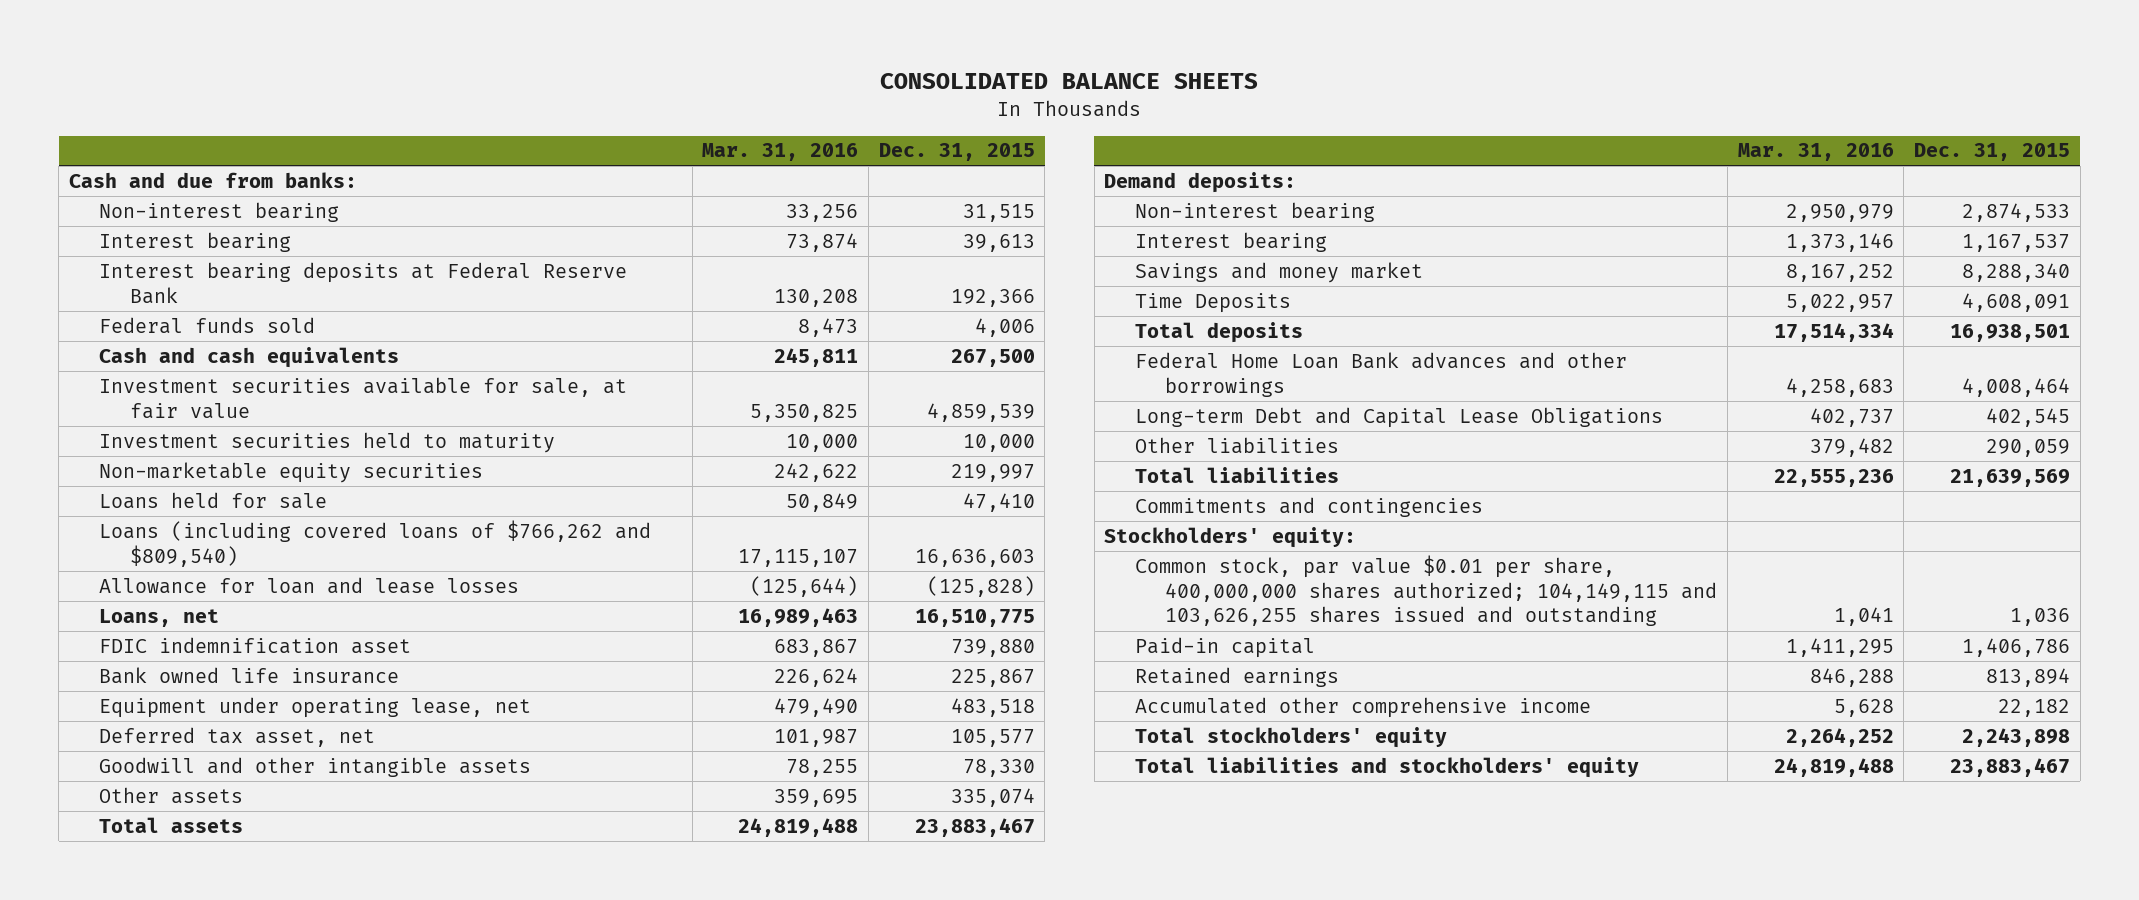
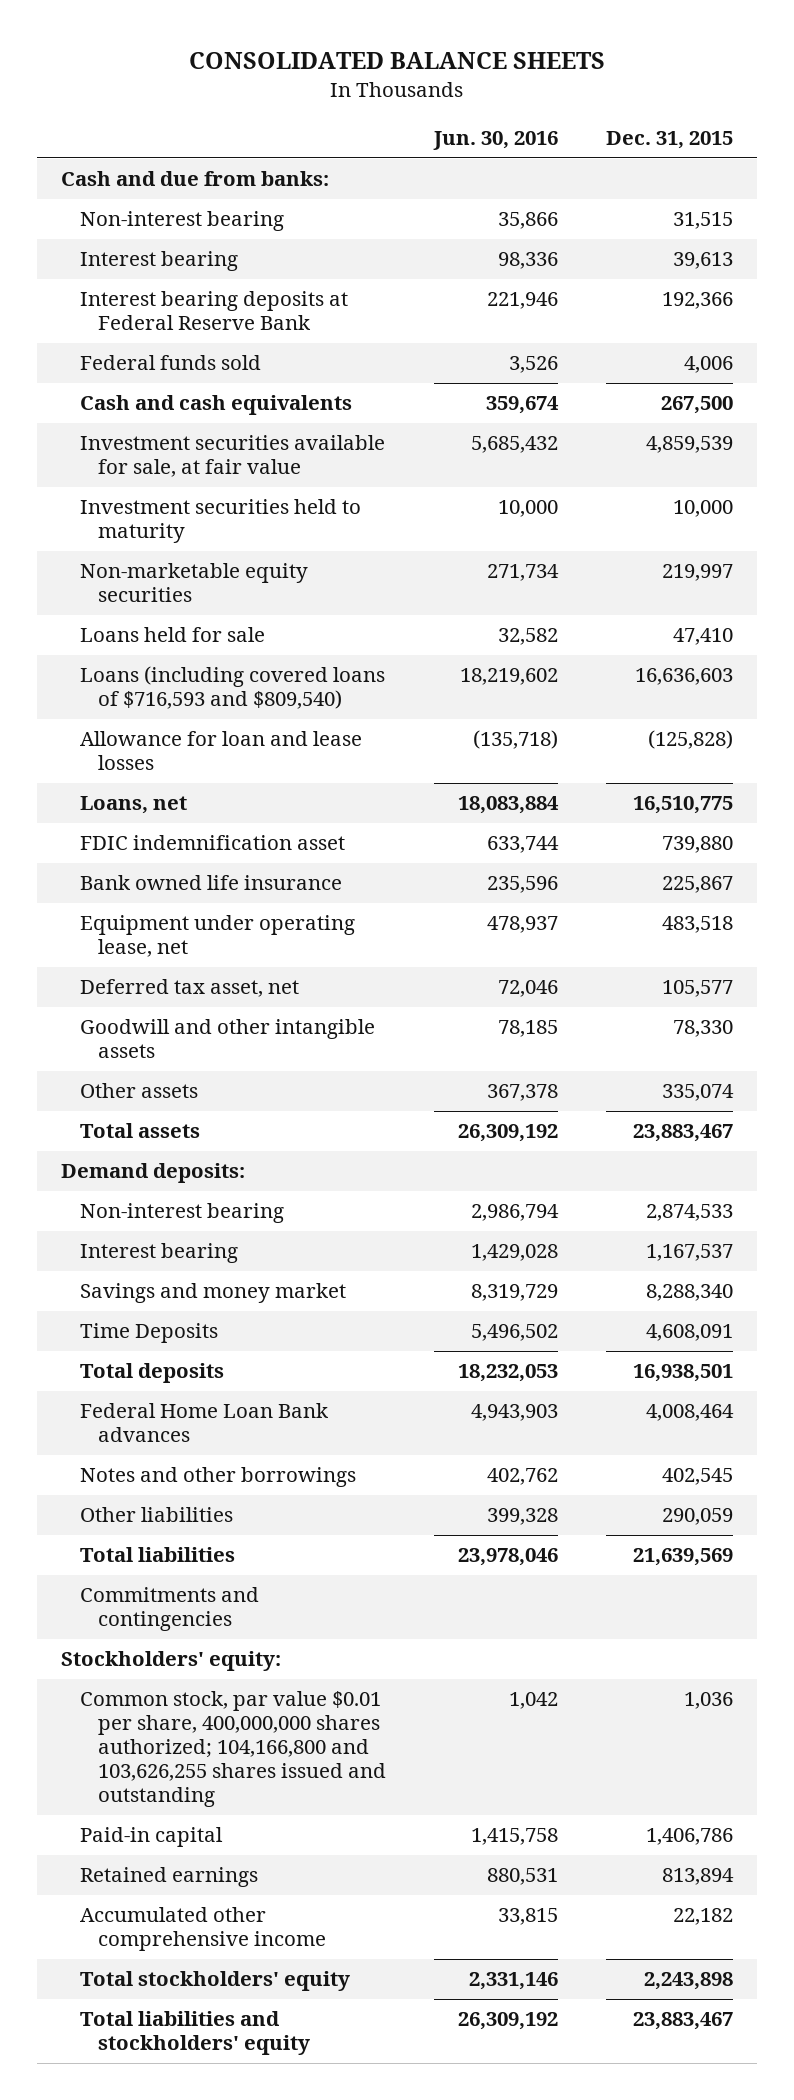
[702,143,859,162] Mar. 31, 2016 -> none
none -> [433,131,559,151] Jun. 30, 2016
[99,519,652,567] Loans (including covered loans of $766,262 and $809,540) -> [79,666,385,710] Loans (including covered loans of $716,593 and $809,540)
[1134,351,1627,397] Federal Home Loan Bank advances and other borrowings -> [79,1403,329,1443] Federal Home Loan Bank advances
[1134,406,1663,428] Long-term Debt and Capital Lease Obligations -> [79,1467,356,1488] Notes and other borrowings
[1134,554,1718,627] Common stock, par value $0.01 per share, 400,000,000 shares authorized; 104,149,115 and 103,626,255 shares issued and outstanding -> [79,1691,387,1808] Common stock, par value $0.01 per share, 400,000,000 shares authorized; 104,166,800 and 103,626,255 shares issued and outstanding

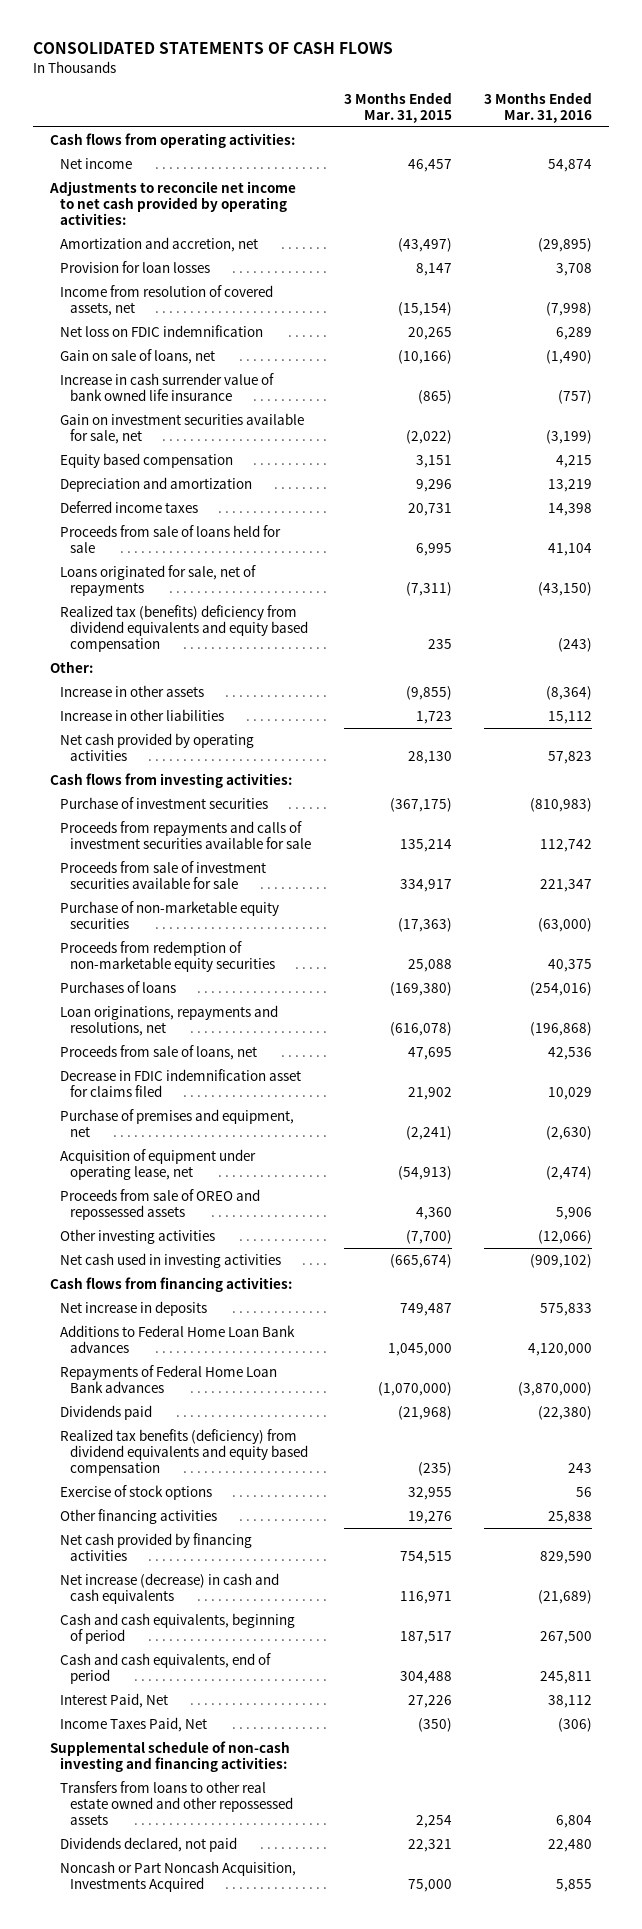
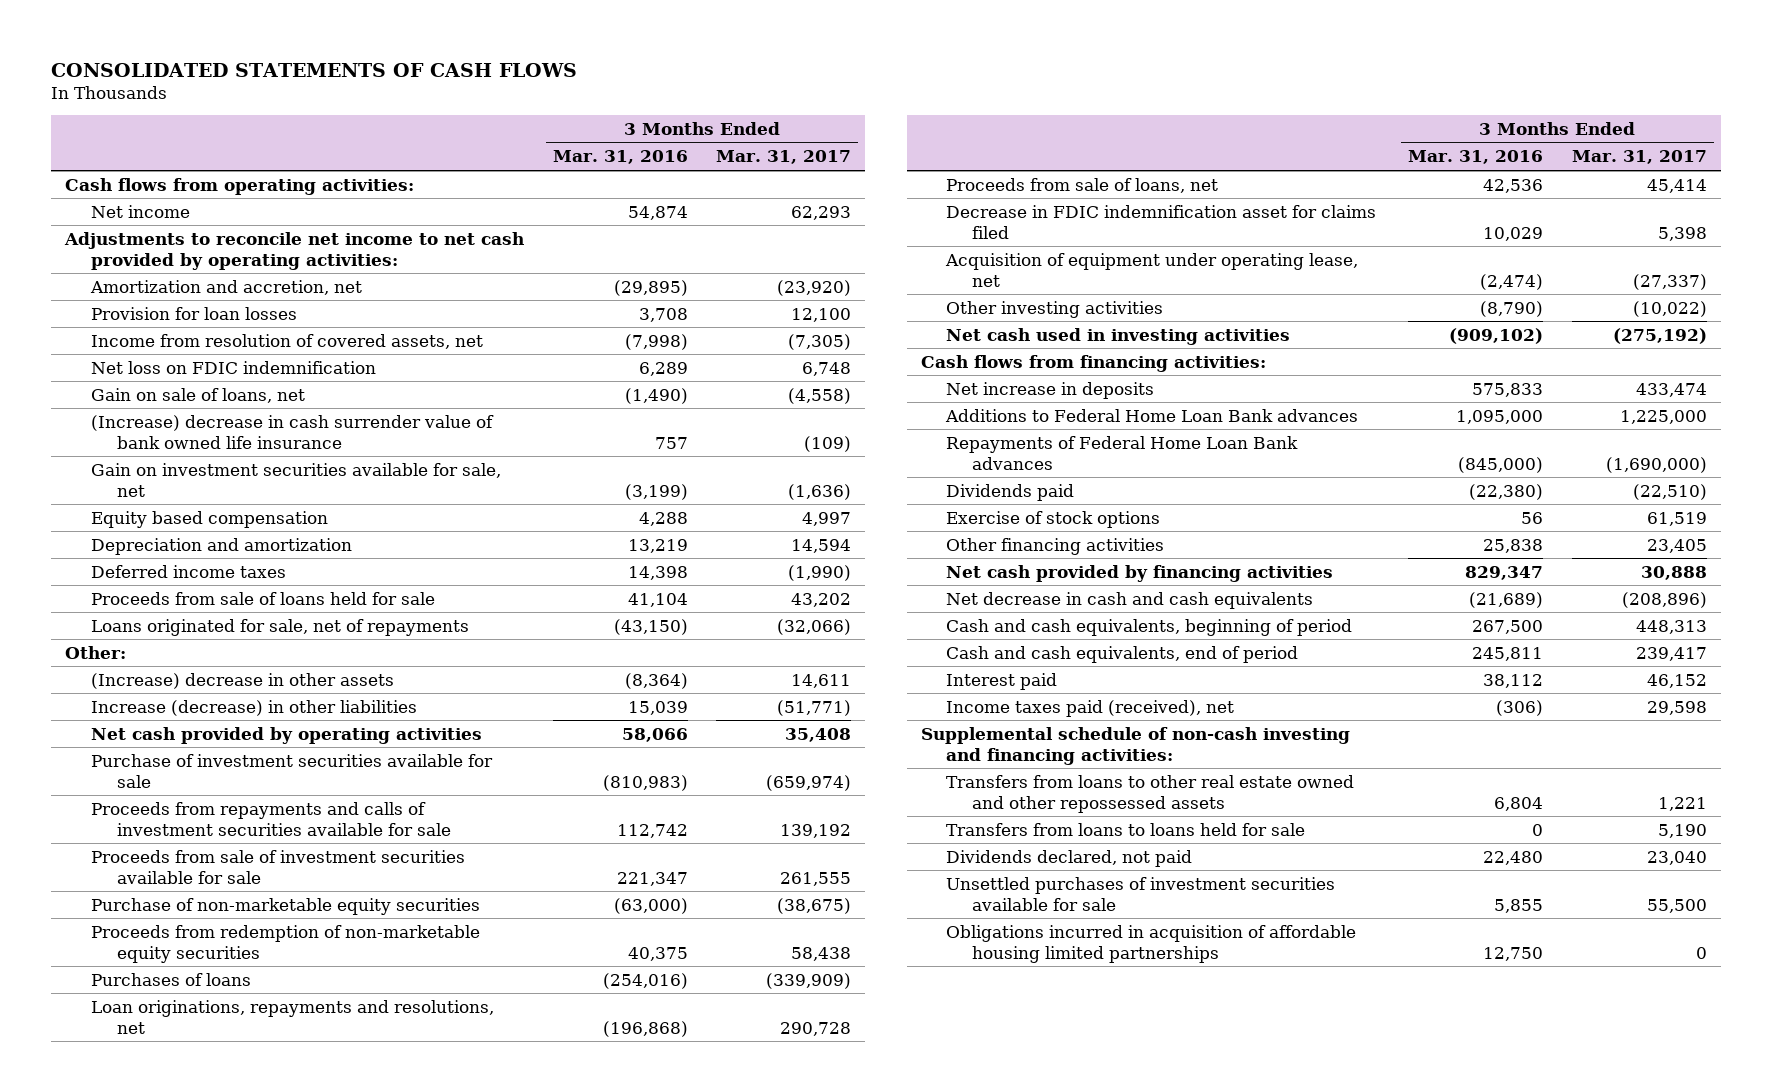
[343,91,452,123] 3 Months Ended Mar. 31, 2015 -> none
none -> [716,150,852,165] Mar. 31, 2017
[59,372,274,402] Increase in cash surrender value of bank owned life insurance -> [90,414,494,449] (Increase) decrease in cash surrender value of bank owned life insurance
[558,390,593,405] (757) -> [654,436,688,449] 757
[556,454,593,468] 4,215 -> [638,511,688,526] 4,288
[59,604,309,653] Realized tax (benefits) deficiency from dividend equivalents and equity based compensation -> none
[49,772,292,788] Cash flows from investing activities: -> none
[59,684,204,697] Increase in other assets -> [90,672,394,689] (Increase) decrease in other assets
[59,708,224,721] Increase in other liabilities -> [90,699,417,716] Increase (decrease) in other liabilities
[548,710,593,724] 15,112 -> [627,700,688,715] 15,039
[548,751,593,765] 57,823 -> [621,727,688,742] 58,066
[59,796,268,809] Purchase of investment securities -> [90,753,493,788] Purchase of investment securities available for sale
[59,1108,294,1138] Purchase of premises and equipment, net -> none
[59,1188,260,1221] Proceeds from sale of OREO and repossessed assets -> none
[538,1229,593,1244] (12,066) -> [1480,300,1544,317] (8,790)
[528,1343,593,1357] 4,120,000 -> [1456,409,1544,424] 1,095,000
[518,1382,593,1397] (3,870,000) -> [1458,456,1544,473] (845,000)
[59,1428,309,1477] Realized tax benefits (deficiency) from dividend equivalents and equity based compensation -> none
[540,1551,593,1565] 829,590 -> [1465,565,1544,580] 829,347
[59,1572,279,1605] Net increase (decrease) in cash and cash equivalents -> [946,591,1314,609] Net decrease in cash and cash equivalents
[59,1692,168,1708] Interest Paid, Net -> [946,672,1058,690] Interest paid
[59,1716,207,1732] Income Taxes Paid, Net -> [946,699,1235,717] Income taxes paid (received), net
none -> [946,822,1306,836] Transfers from loans to loans held for sale
[59,1860,296,1893] Noncash or Part Noncash Acquisition, Investments Acquired -> [946,876,1336,911] Unsettled purchases of investment securities available for sale
none -> [946,924,1357,963] Obligations incurred in acquisition of affordable housing limited partnerships

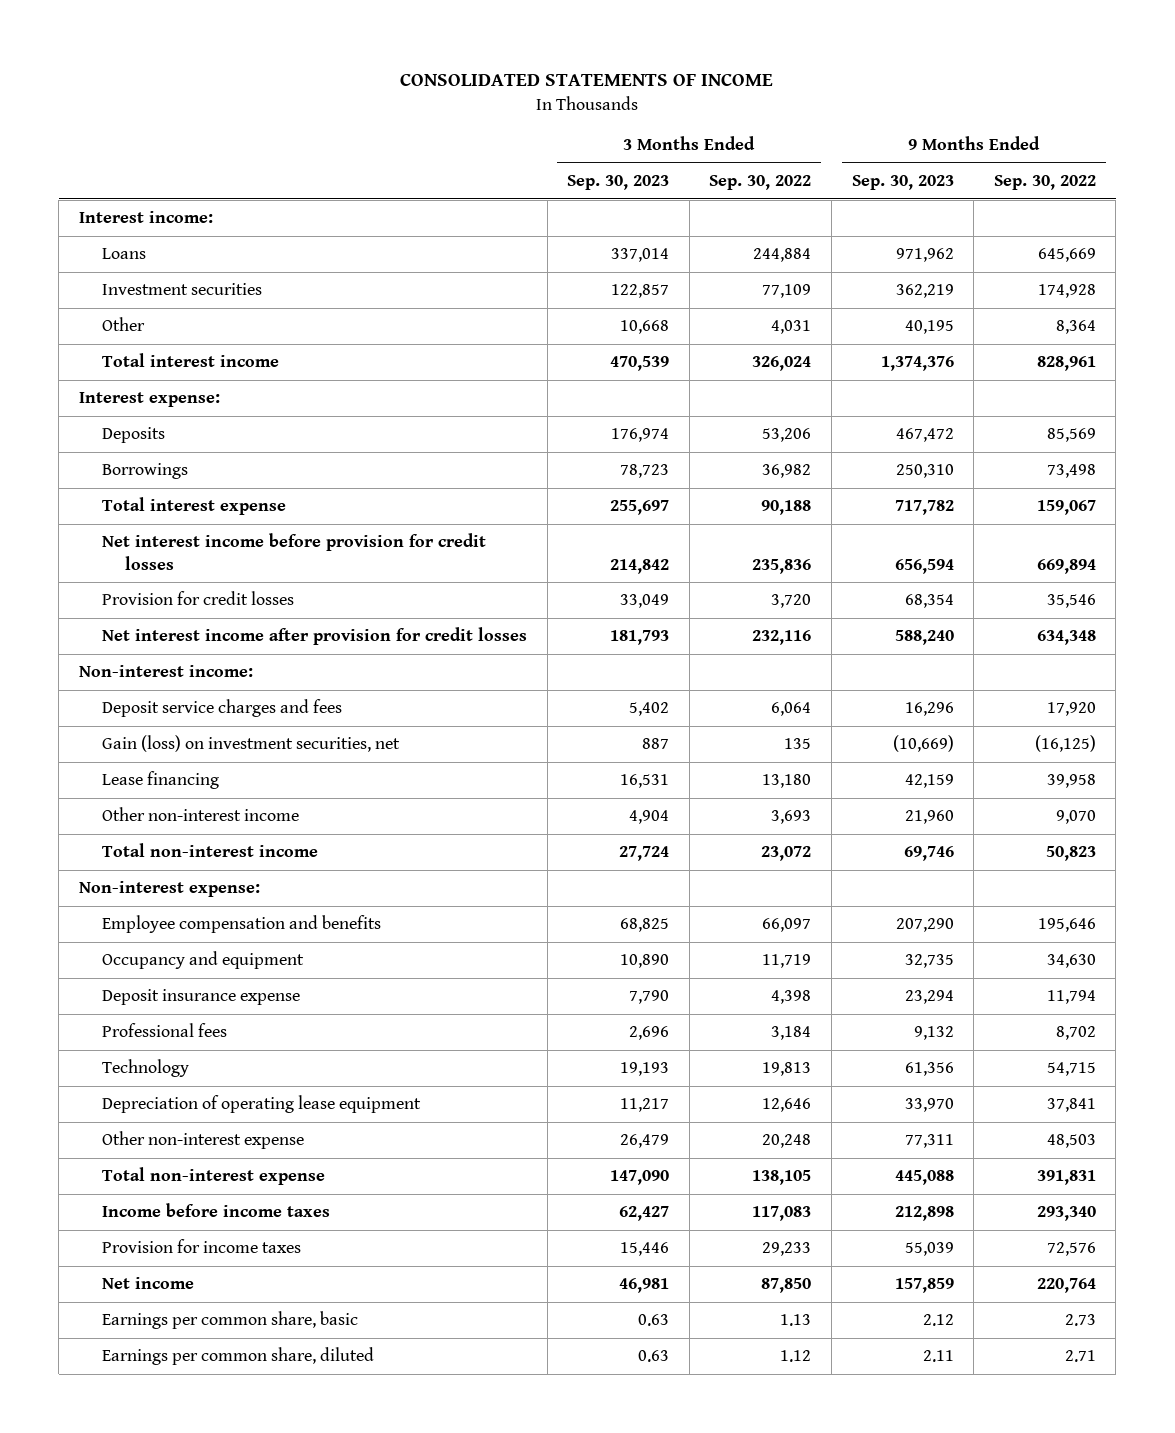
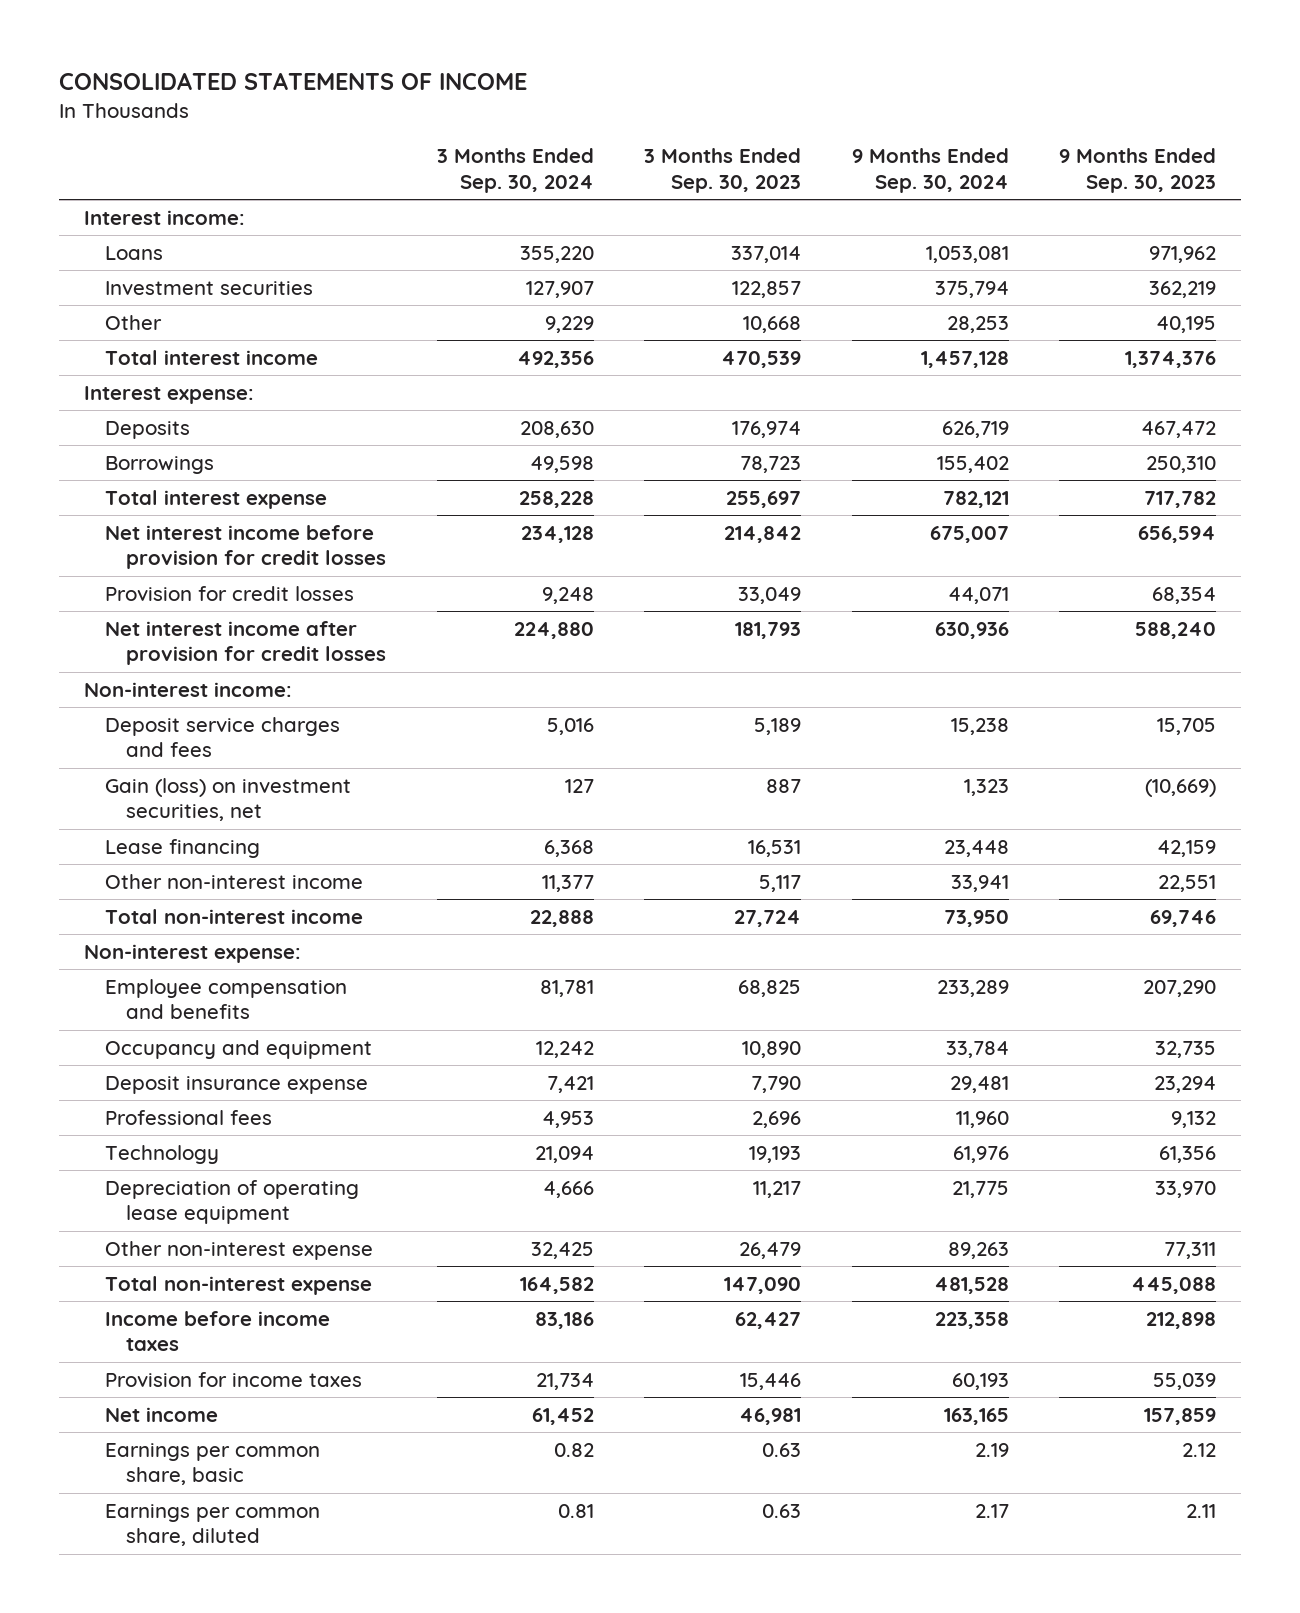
[709,175,812,191] Sep. 30, 2022 -> none
[993,175,1096,191] Sep. 30, 2022 -> none
none -> [436,148,594,193] 3 Months Ended Sep. 30, 2024
none -> [851,148,1009,193] 9 Months Ended Sep. 30, 2024
[629,702,670,717] 5,402 -> [754,717,802,735] 5,189
[904,702,954,717] 16,296 -> [1157,717,1217,735] 15,705
[629,810,670,825] 4,904 -> [759,874,802,892] 5,117
[904,810,954,825] 21,960 -> [1158,874,1217,892] 22,551

